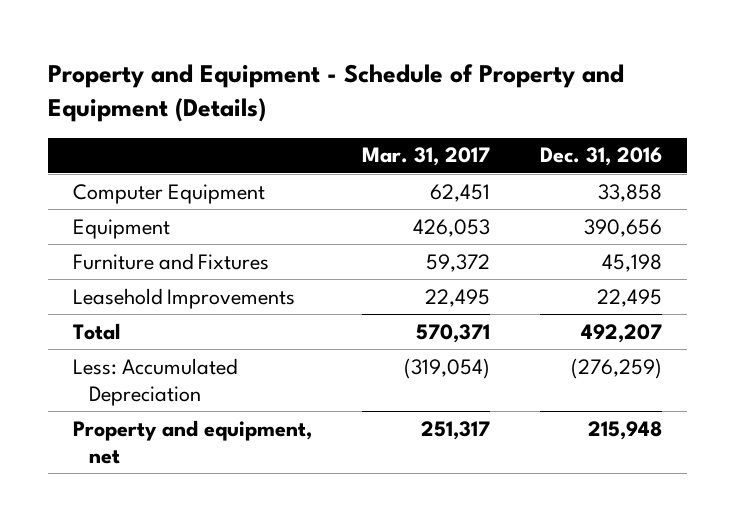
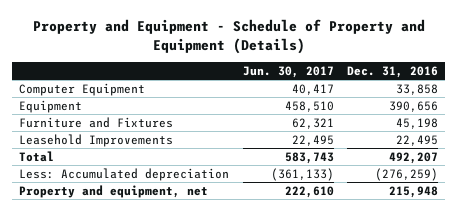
[361,147,490,167] Mar. 31, 2017 -> none
none -> [242,65,334,78] Jun. 30, 2017
[72,357,237,407] Less: Accumulated Depreciation -> [19,167,230,181] Less: Accumulated depreciation

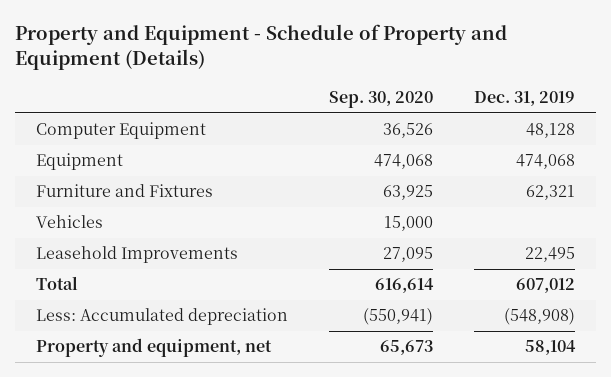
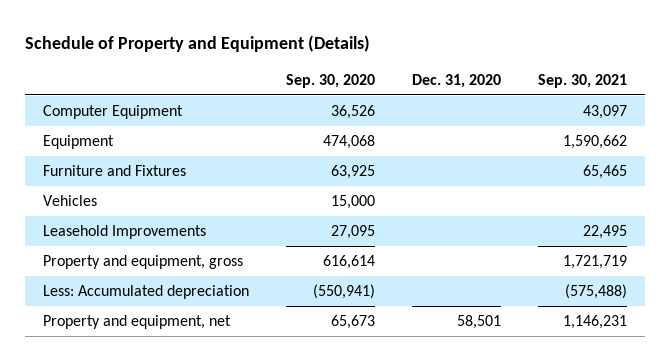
[15,24,508,71] Property and Equipment - Schedule of Property and Equipment (Details) -> [24,35,370,53] Schedule of Property and Equipment (Details)
[474,91,576,107] Dec. 31, 2019 -> none
none -> [411,73,501,88] Dec. 31, 2020
none -> [537,73,627,88] Sep. 30, 2021
[35,276,78,291] Total -> [43,254,244,269] Property and equipment, gross

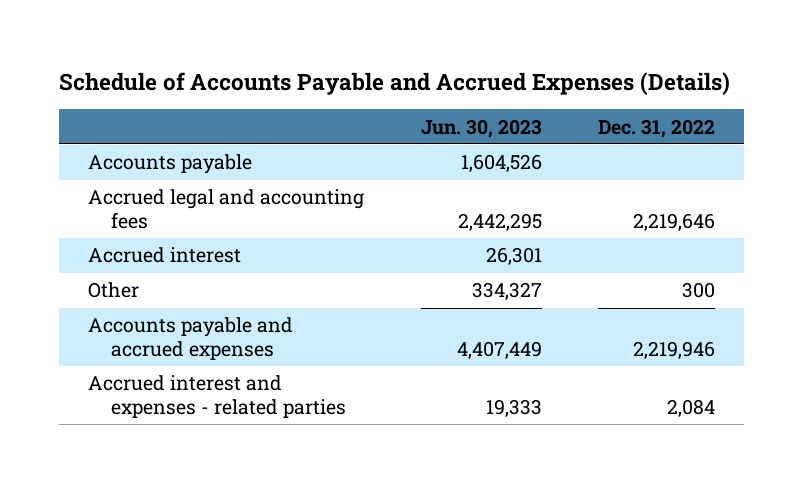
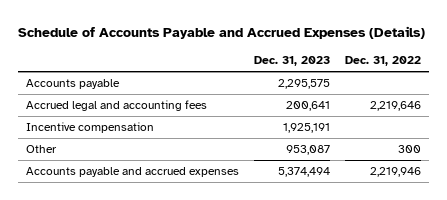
[420,118,542,138] Jun. 30, 2023 -> none
none -> [254,56,331,67] Dec. 31, 2023
[87,247,241,264] Accrued interest -> none
none -> [25,122,154,134] Incentive compensation
[87,375,346,419] Accrued interest and expenses - related parties -> none

